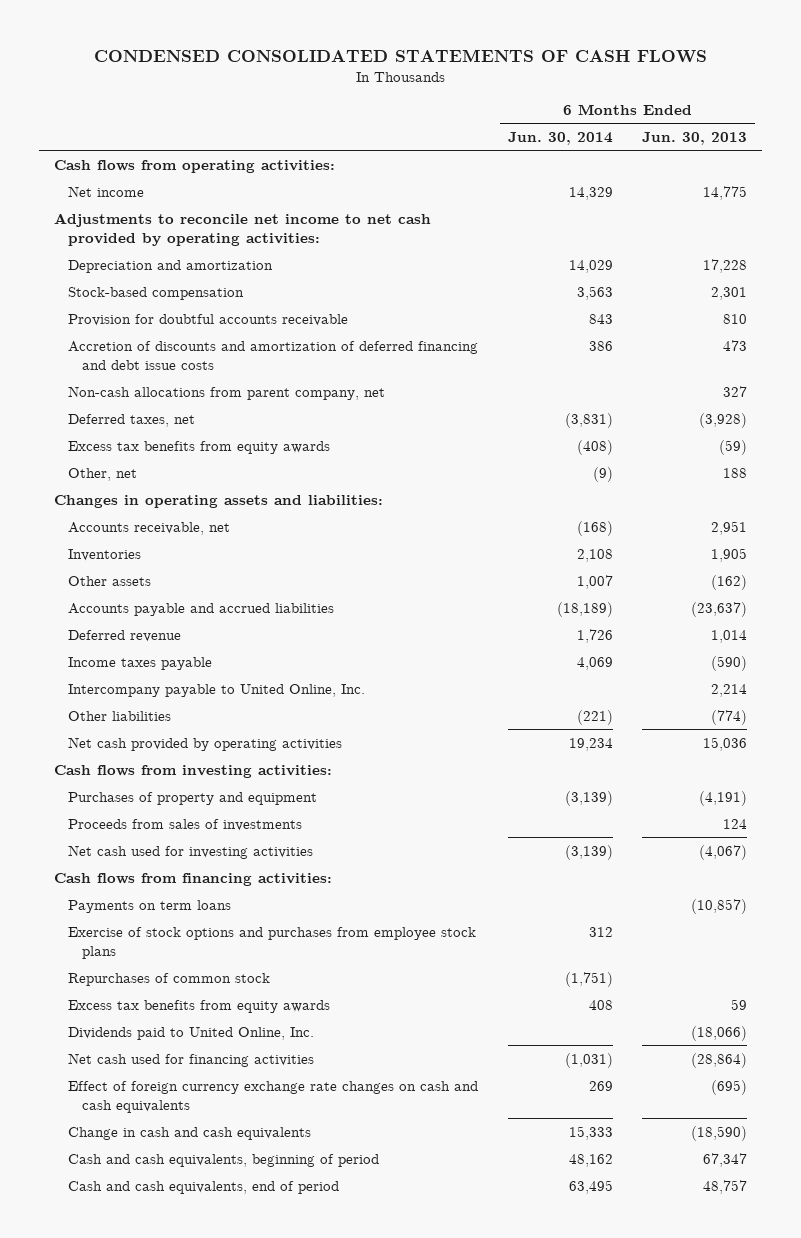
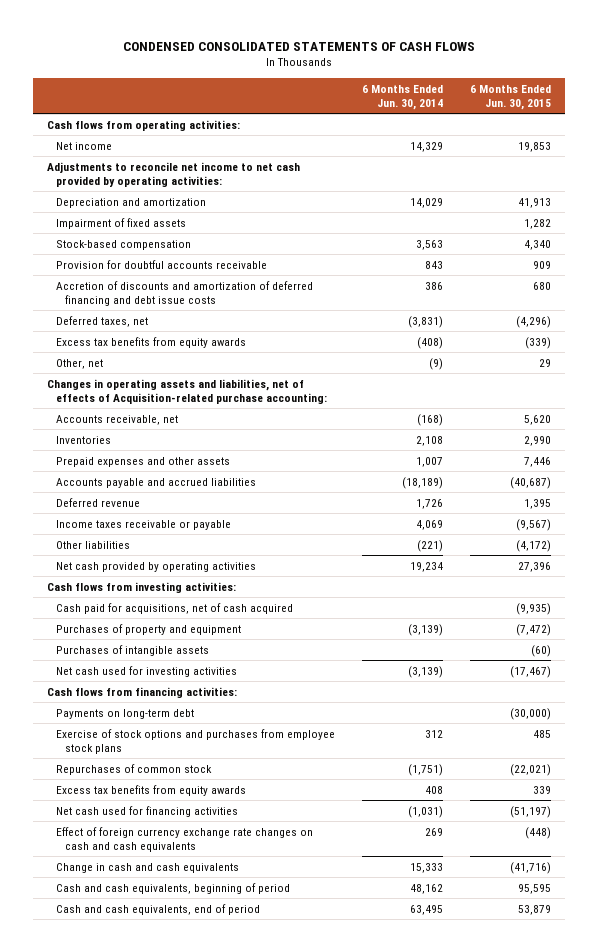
[642,131,748,145] Jun. 30, 2013 -> none
none -> [470,84,552,110] 6 Months Ended Jun. 30, 2015
none -> [55,217,186,229] Impairment of fixed assets
[67,385,385,400] Non-cash allocations from parent company, net -> none
[53,494,383,508] Changes in operating assets and liabilities: -> [46,378,327,404] Changes in operating assets and liabilities, net of effects of Acquisition-related purchase accounting:
[67,575,151,586] Other assets -> none
none -> [55,456,230,467] Prepaid expenses and other assets
[67,683,365,697] Intercompany payable to United Online, Inc. -> none
[67,656,212,670] Income taxes payable -> [55,519,231,530] Income taxes receivable or payable
none -> [55,602,293,614] Cash paid for acquisitions, net of cash acquired
[67,818,302,831] Proceeds from sales of investments -> none
none -> [55,644,209,656] Purchases of intangible assets
[67,899,231,913] Payments on term loans -> [55,708,194,719] Payments on long-term debt
[67,1026,314,1040] Dividends paid to United Online, Inc. -> none

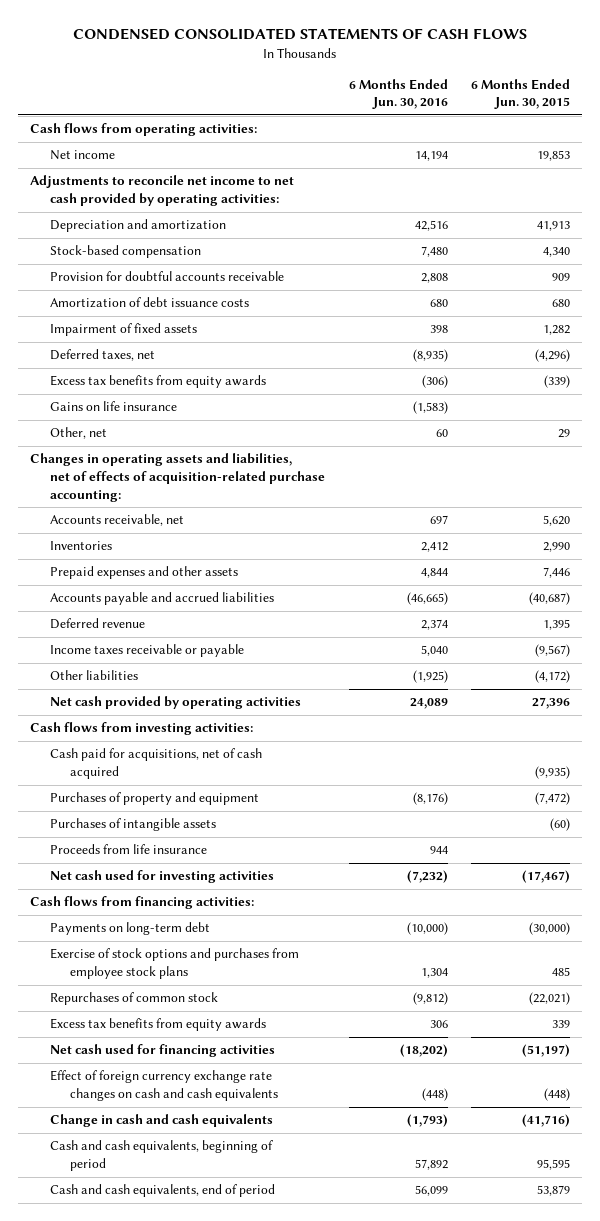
[361,84,443,110] 6 Months Ended Jun. 30, 2014 -> none
none -> [348,78,448,110] 6 Months Ended Jun. 30, 2016
[55,280,313,306] Accretion of discounts and amortization of deferred financing and debt issue costs -> [49,297,249,309] Amortization of debt issuance costs
[55,217,186,229] Impairment of fixed assets -> [49,323,197,337] Impairment of fixed assets
none -> [49,401,177,412] Gains on life insurance
[46,378,327,404] Changes in operating assets and liabilities, net of effects of Acquisition-related purchase accounting: -> [29,453,325,502] Changes in operating assets and liabilities, net of effects of acquisition-related purchase accounting:
none -> [49,844,207,855] Proceeds from life insurance

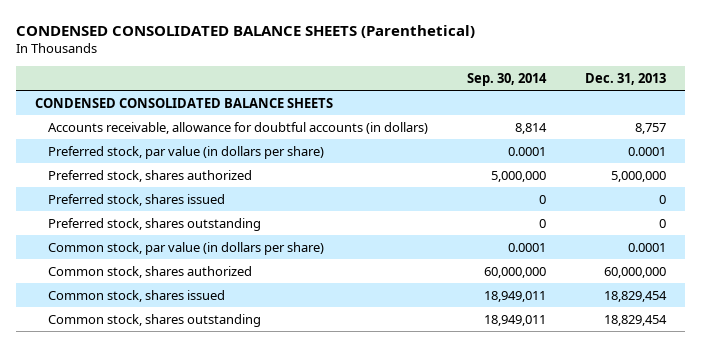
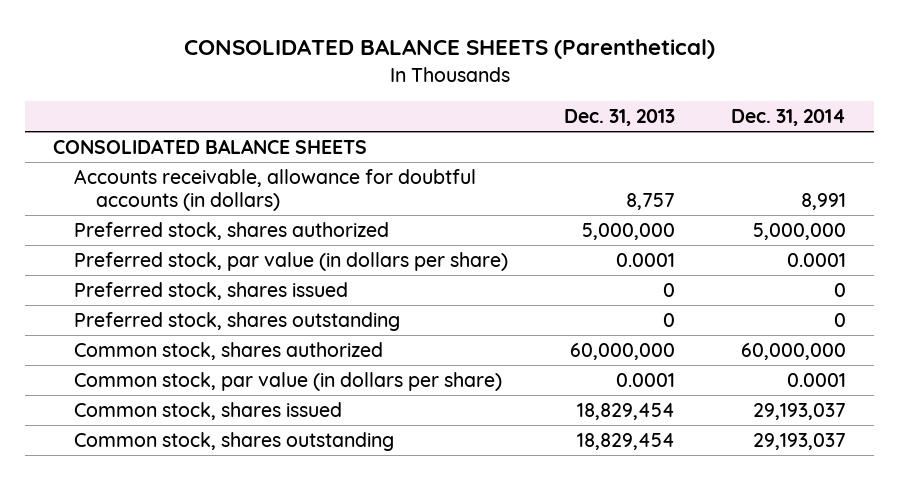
[15,24,475,38] CONDENSED CONSOLIDATED BALANCE SHEETS (Parenthetical) -> [183,39,715,60] CONSOLIDATED BALANCE SHEETS (Parenthetical)
[467,72,548,86] Sep. 30, 2014 -> none
none -> [731,109,847,127] Dec. 31, 2014
[35,97,334,108] CONDENSED CONSOLIDATED BALANCE SHEETS -> [53,138,368,154] CONSOLIDATED BALANCE SHEETS
[48,145,325,159] Preferred stock, par value (in dollars per share) -> [74,251,509,271] Preferred stock, par value (in dollars per share)
[48,241,325,255] Common stock, par value (in dollars per share) -> [74,371,503,391] Common stock, par value (in dollars per share)

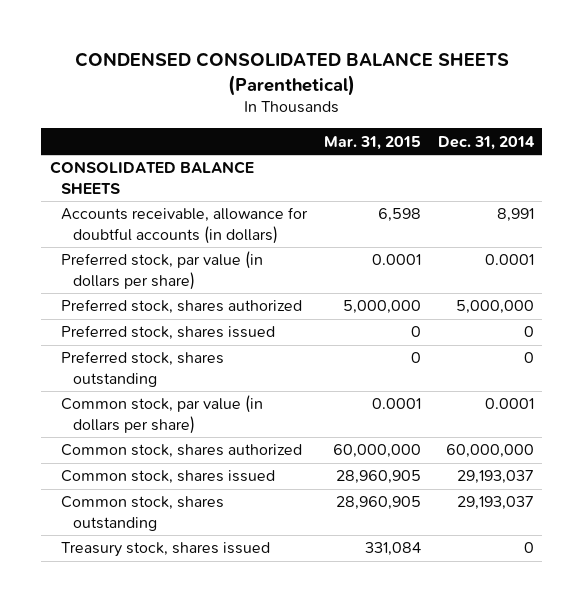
[183,39,715,60] CONSOLIDATED BALANCE SHEETS (Parenthetical) -> [74,52,509,96] CONDENSED CONSOLIDATED BALANCE SHEETS (Parenthetical)
[564,109,676,127] Dec. 31, 2013 -> none
none -> [324,135,422,150] Mar. 31, 2015
[74,221,390,240] Preferred stock, shares authorized -> [61,299,303,315] Preferred stock, shares authorized
[74,341,384,360] Common stock, shares authorized -> [61,444,303,459] Common stock, shares authorized
none -> [61,542,271,558] Treasury stock, shares issued

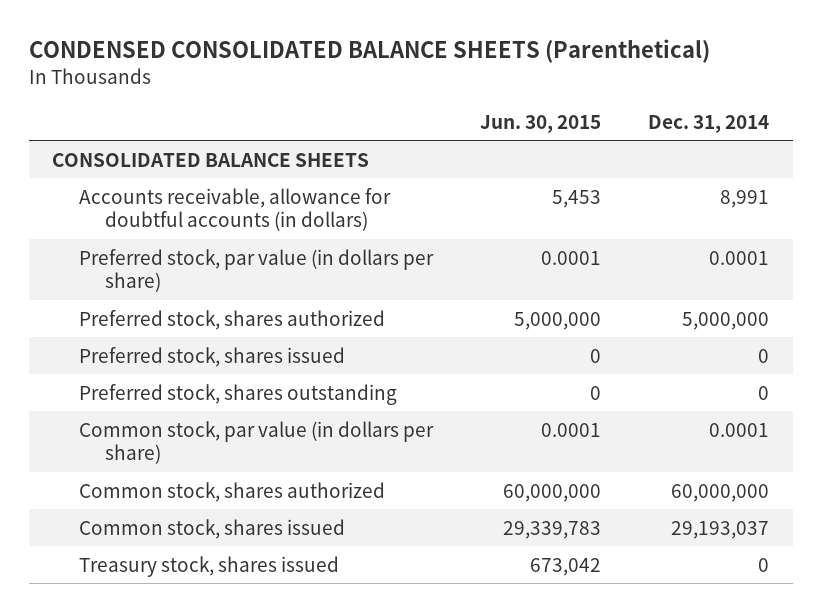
[324,135,422,150] Mar. 31, 2015 -> none
none -> [479,114,601,133] Jun. 30, 2015
[61,496,225,531] Common stock, shares outstanding -> none

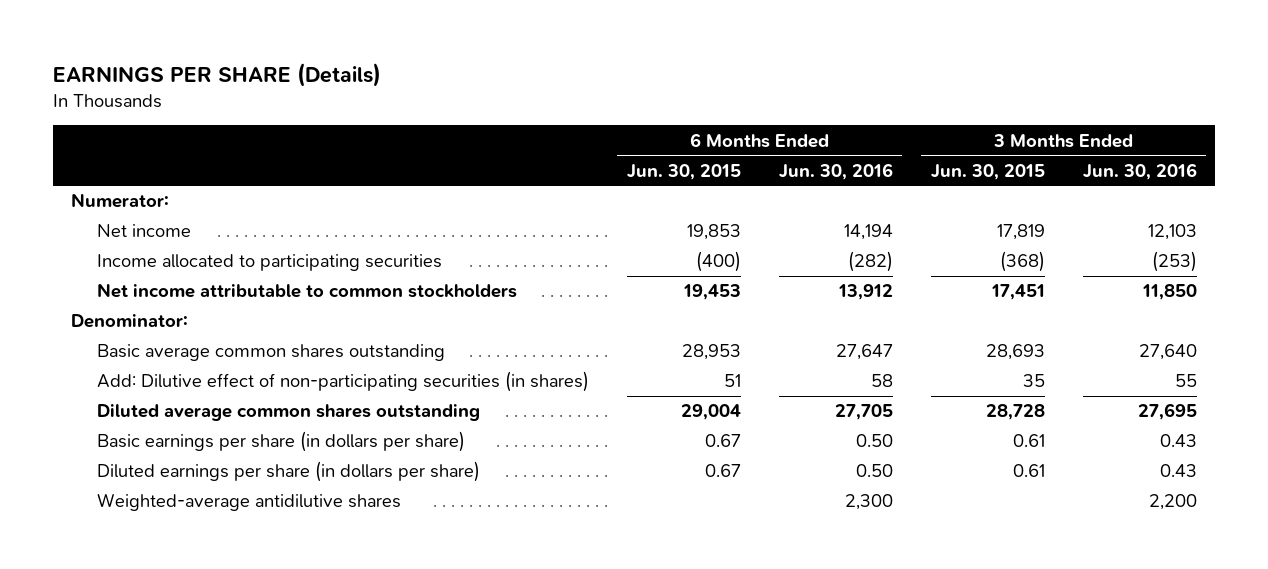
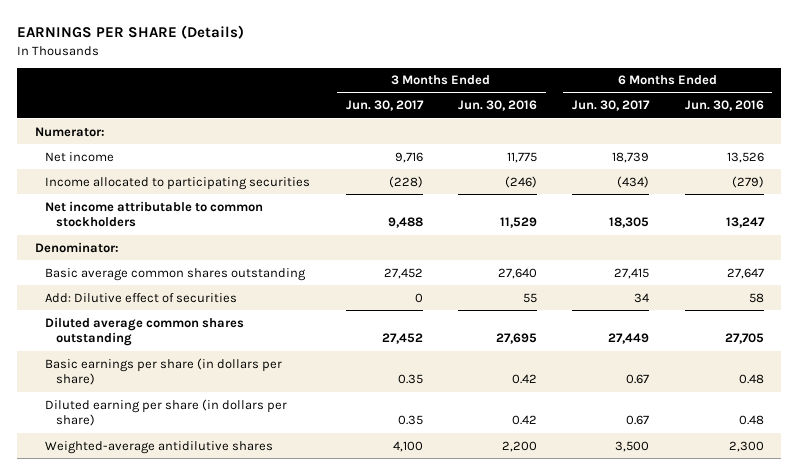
[626,163,741,180] Jun. 30, 2015 -> none
[930,163,1045,180] Jun. 30, 2015 -> none
none -> [345,100,424,112] Jun. 30, 2017
none -> [572,100,651,112] Jun. 30, 2017
[843,224,893,241] 14,194 -> [726,151,764,163] 13,526
[1147,224,1197,241] 12,103 -> [507,151,538,163] 11,775
[847,251,893,273] (282) -> [731,175,764,188] (279)
[1151,251,1197,273] (253) -> [505,175,538,188] (246)
[837,284,893,301] 13,912 -> [725,217,765,229] 13,247
[1141,284,1197,301] 11,850 -> [500,217,538,229] 11,529
[96,371,589,393] Add: Dilutive effect of non-participating securities (in shares) -> [45,292,238,303] Add: Dilutive effect of securities
[855,434,893,448] 0.50 -> [738,374,764,385] 0.48
[1159,434,1197,448] 0.43 -> [512,374,538,385] 0.42
[96,461,480,483] Diluted earnings per share (in dollars per share) -> [45,398,288,427] Diluted earning per share (in dollars per share)
[855,464,893,478] 0.50 -> [738,415,764,426] 0.48
[1159,464,1197,478] 0.43 -> [512,415,538,426] 0.42

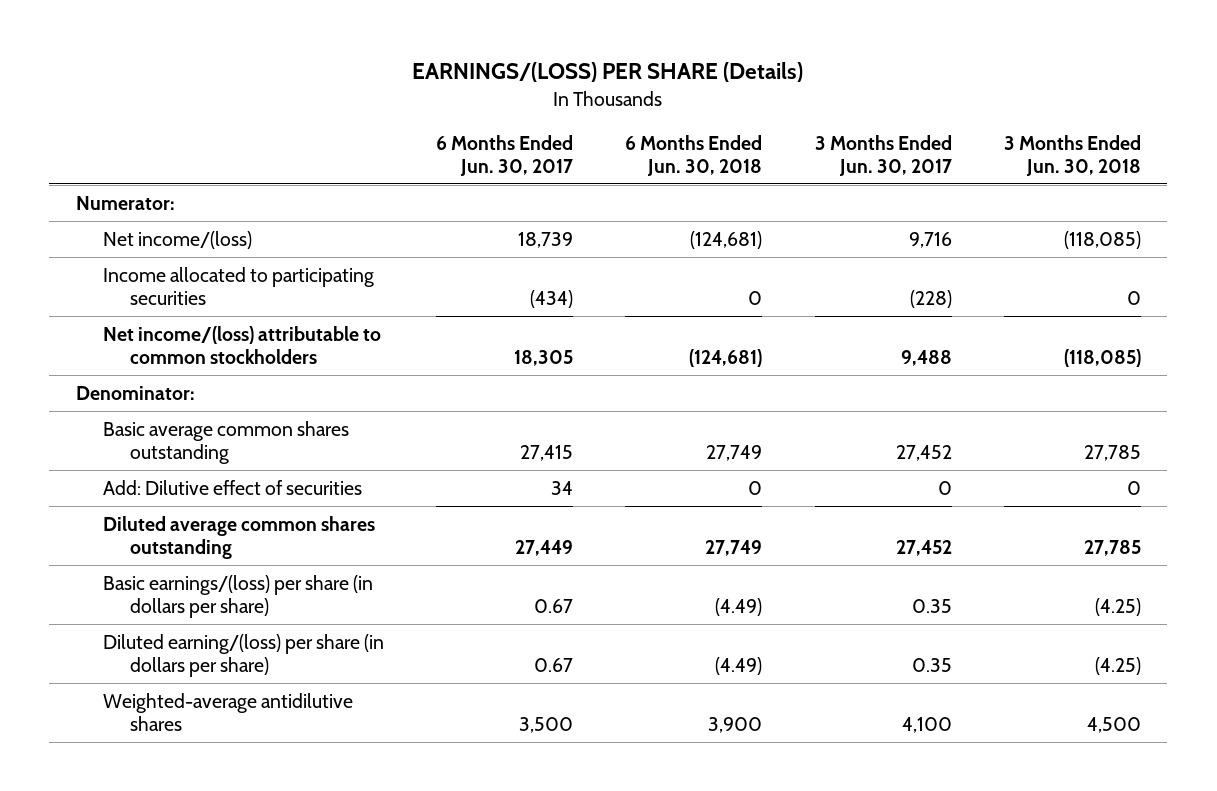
[17,25,245,40] EARNINGS PER SHARE (Details) -> [412,62,804,83] EARNINGS/(LOSS) PER SHARE (Details)
[458,100,538,112] Jun. 30, 2016 -> none
[684,100,764,112] Jun. 30, 2016 -> none
none -> [625,134,763,176] 6 Months Ended Jun. 30, 2018
none -> [1004,134,1142,176] 3 Months Ended Jun. 30, 2018
[45,151,115,162] Net income -> [102,230,252,249] Net income/(loss)
[45,200,264,228] Net income attributable to common stockholders -> [102,325,381,364] Net income/(loss) attributable to common stockholders
[45,357,283,386] Basic earnings per share (in dollars per share) -> [102,574,373,618] Basic earnings/(loss) per share (in dollars per share)
[45,398,288,427] Diluted earning per share (in dollars per share) -> [102,633,384,677] Diluted earning/(loss) per share (in dollars per share)

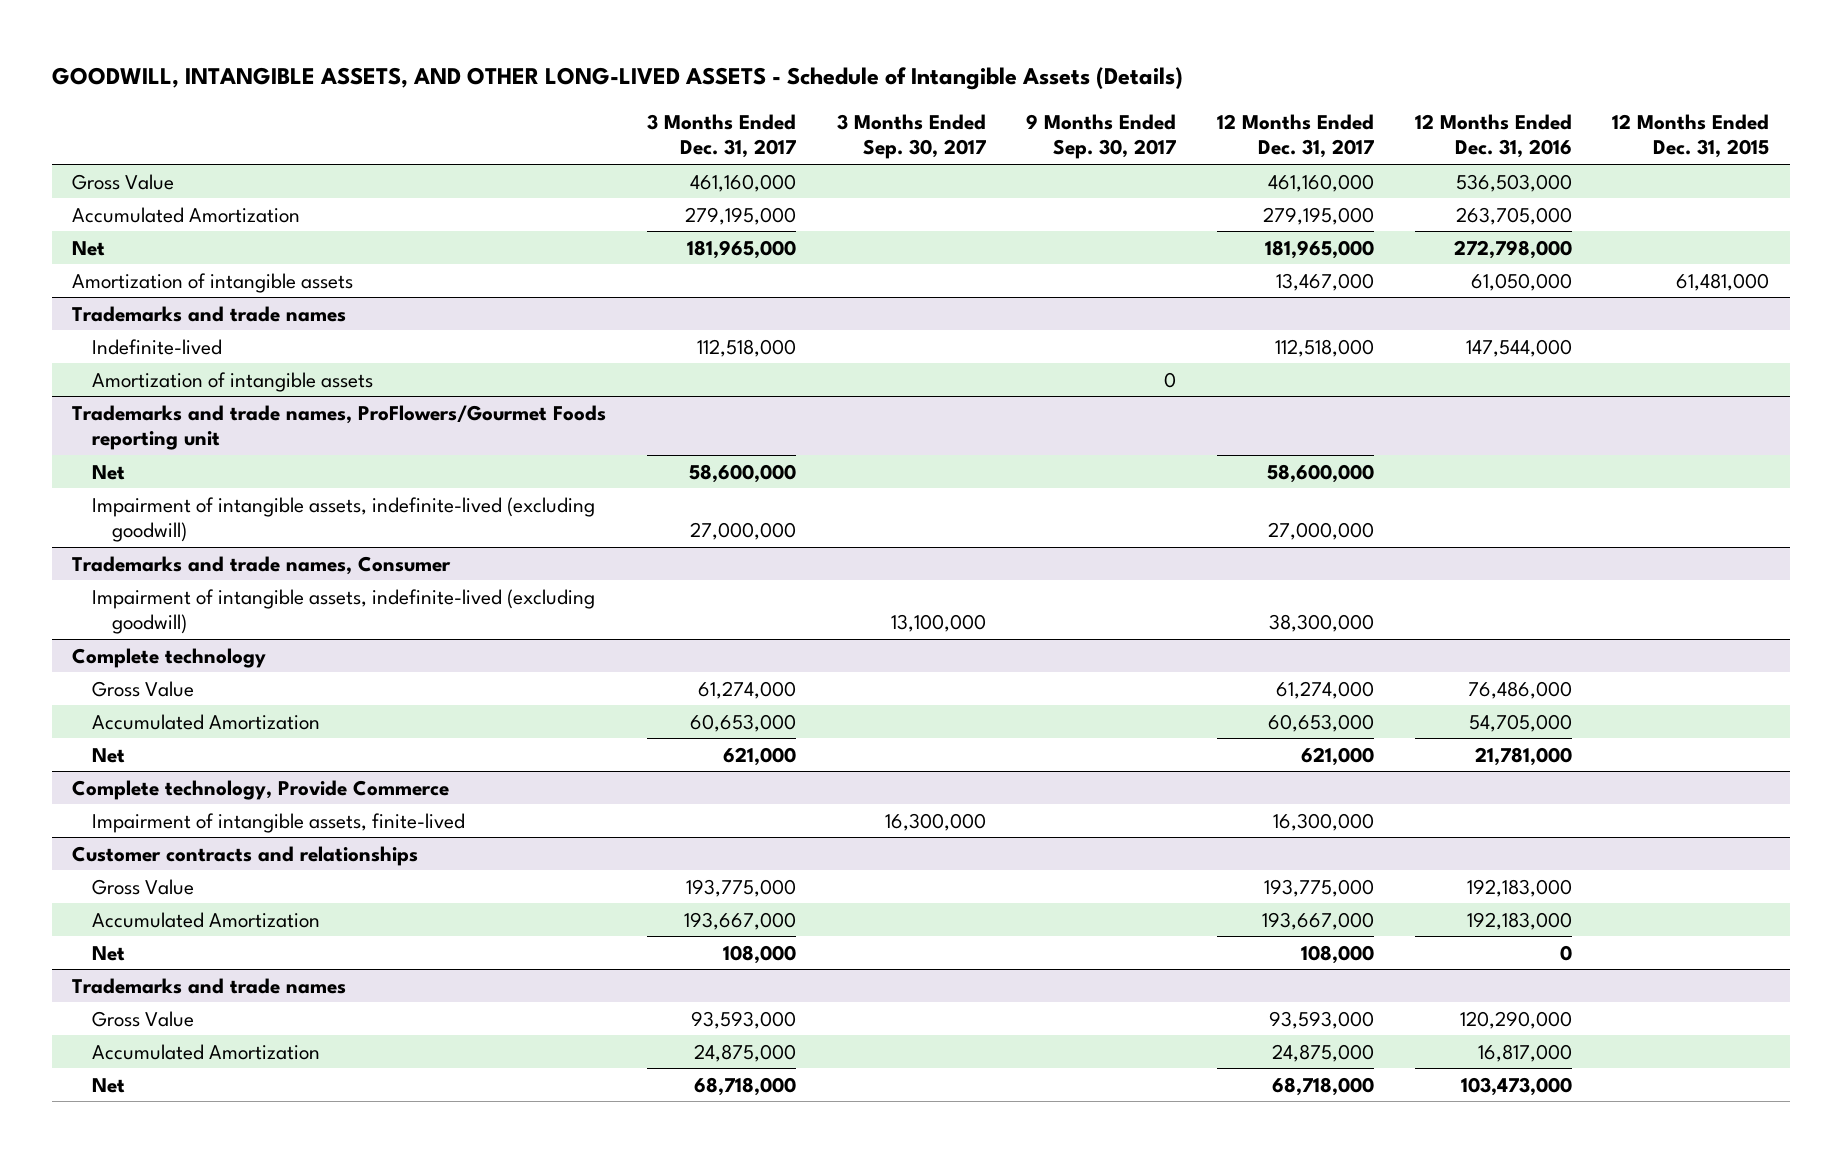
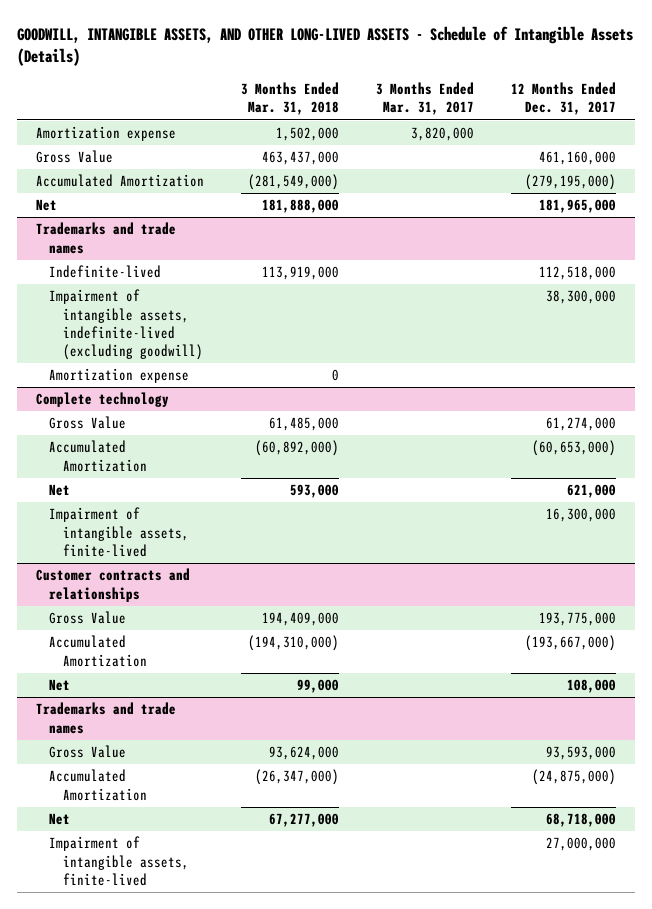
[646,113,796,159] 3 Months Ended Dec. 31, 2017 -> none
[836,113,986,160] 3 Months Ended Sep. 30, 2017 -> none
[1026,113,1177,160] 9 Months Ended Sep. 30, 2017 -> none
[1414,113,1572,159] 12 Months Ended Dec. 31, 2016 -> none
[1612,113,1770,159] 12 Months Ended Dec. 31, 2015 -> none
none -> [241,82,340,116] 3 Months Ended Mar. 31, 2018
none -> [376,82,475,116] 3 Months Ended Mar. 31, 2017
none -> [35,126,176,142] Amortization expense
[1262,206,1374,225] 279,195,000 -> [525,174,617,191] (279,195,000)
[72,272,354,293] Amortization of intangible assets -> none
[92,371,374,392] Amortization of intangible assets -> none
[72,404,607,451] Trademarks and trade names, ProFlowers/Gourmet Foods reporting unit -> none
[92,464,126,480] Net -> none
[92,496,596,543] Impairment of intangible assets, indefinite-lived (excluding goodwill) -> none
[72,555,452,575] Trademarks and trade names, Consumer -> none
none -> [49,368,190,384] Amortization expense
[1267,713,1374,732] 60,653,000 -> [532,440,617,457] (60,653,000)
[72,779,450,800] Complete technology, Provide Commerce -> none
[1261,911,1374,930] 193,667,000 -> [525,635,617,652] (193,667,000)
[1271,1043,1374,1062] 24,875,000 -> [532,769,617,786] (24,875,000)
none -> [49,836,189,886] Impairment of intangible assets, finite-lived

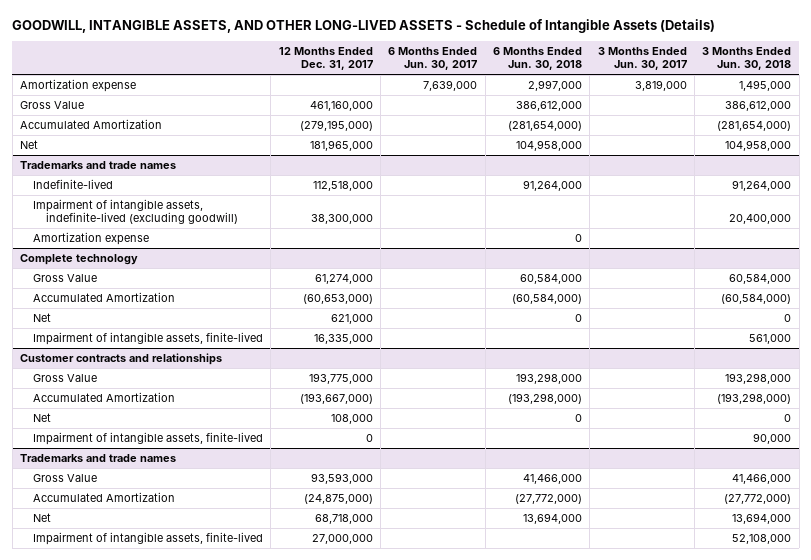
[241,82,340,116] 3 Months Ended Mar. 31, 2018 -> none
[376,82,475,116] 3 Months Ended Mar. 31, 2017 -> none
none -> [388,47,478,71] 6 Months Ended Jun. 30, 2017
none -> [492,47,582,71] 6 Months Ended Jun. 30, 2018
none -> [597,47,687,71] 3 Months Ended Jun. 30, 2017
none -> [702,47,792,71] 3 Months Ended Jun. 30, 2018
[546,508,617,523] 16,300,000 -> [313,334,373,345] 16,335,000
none -> [32,432,263,446] Impairment of intangible assets, finite-lived

